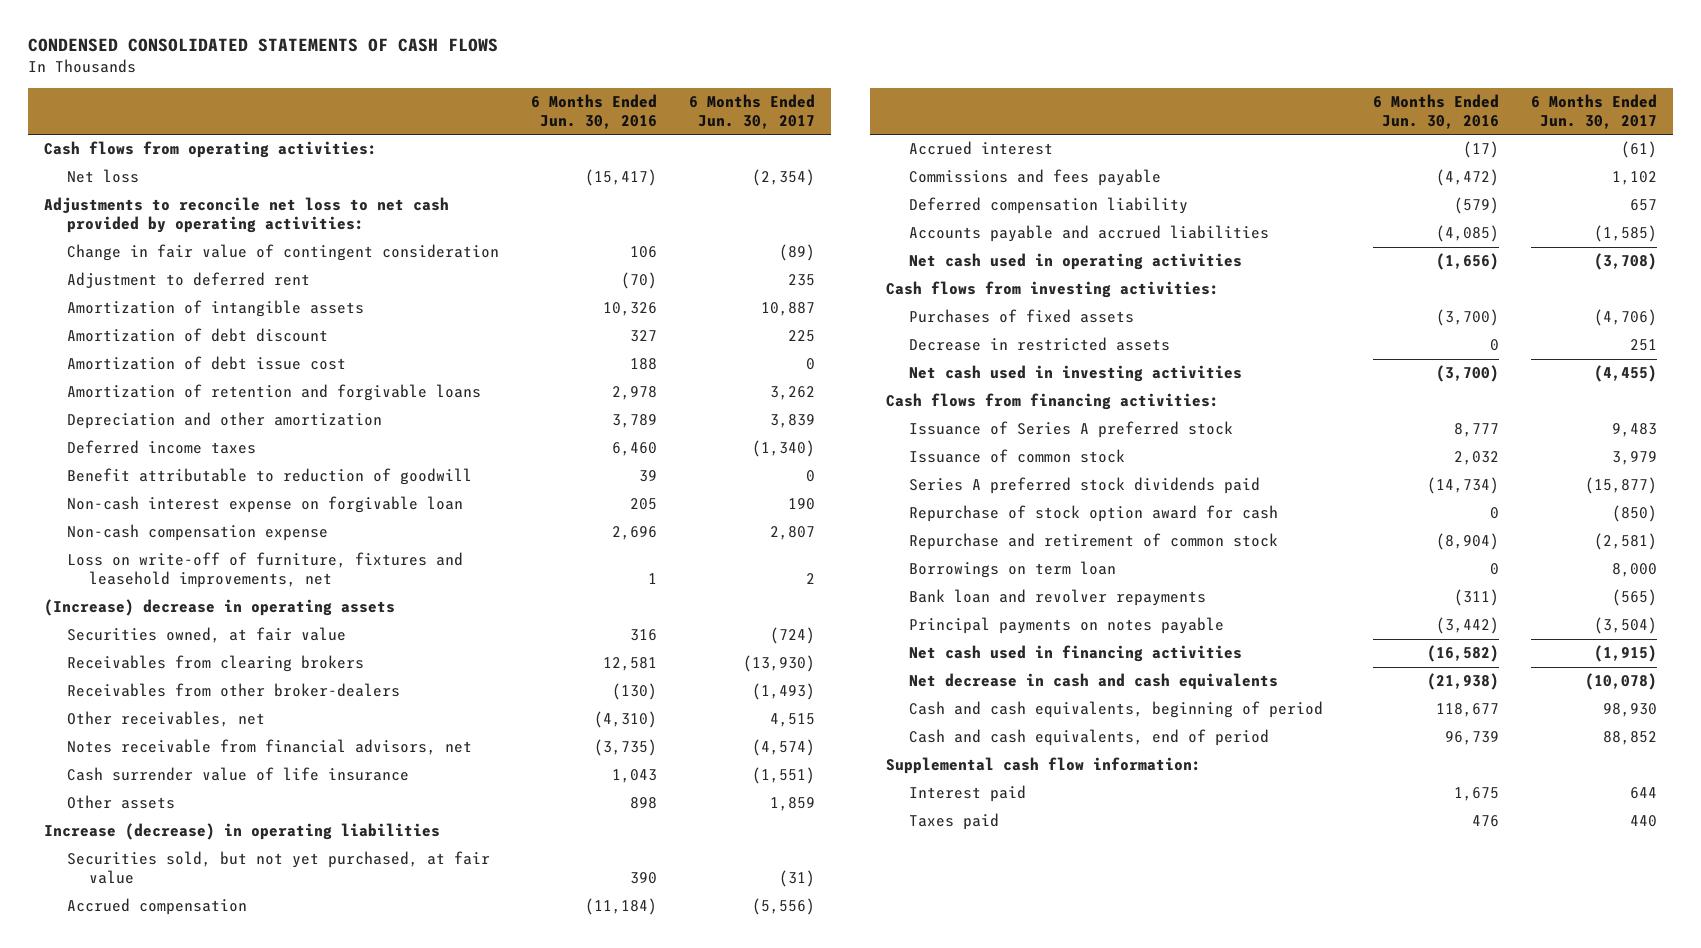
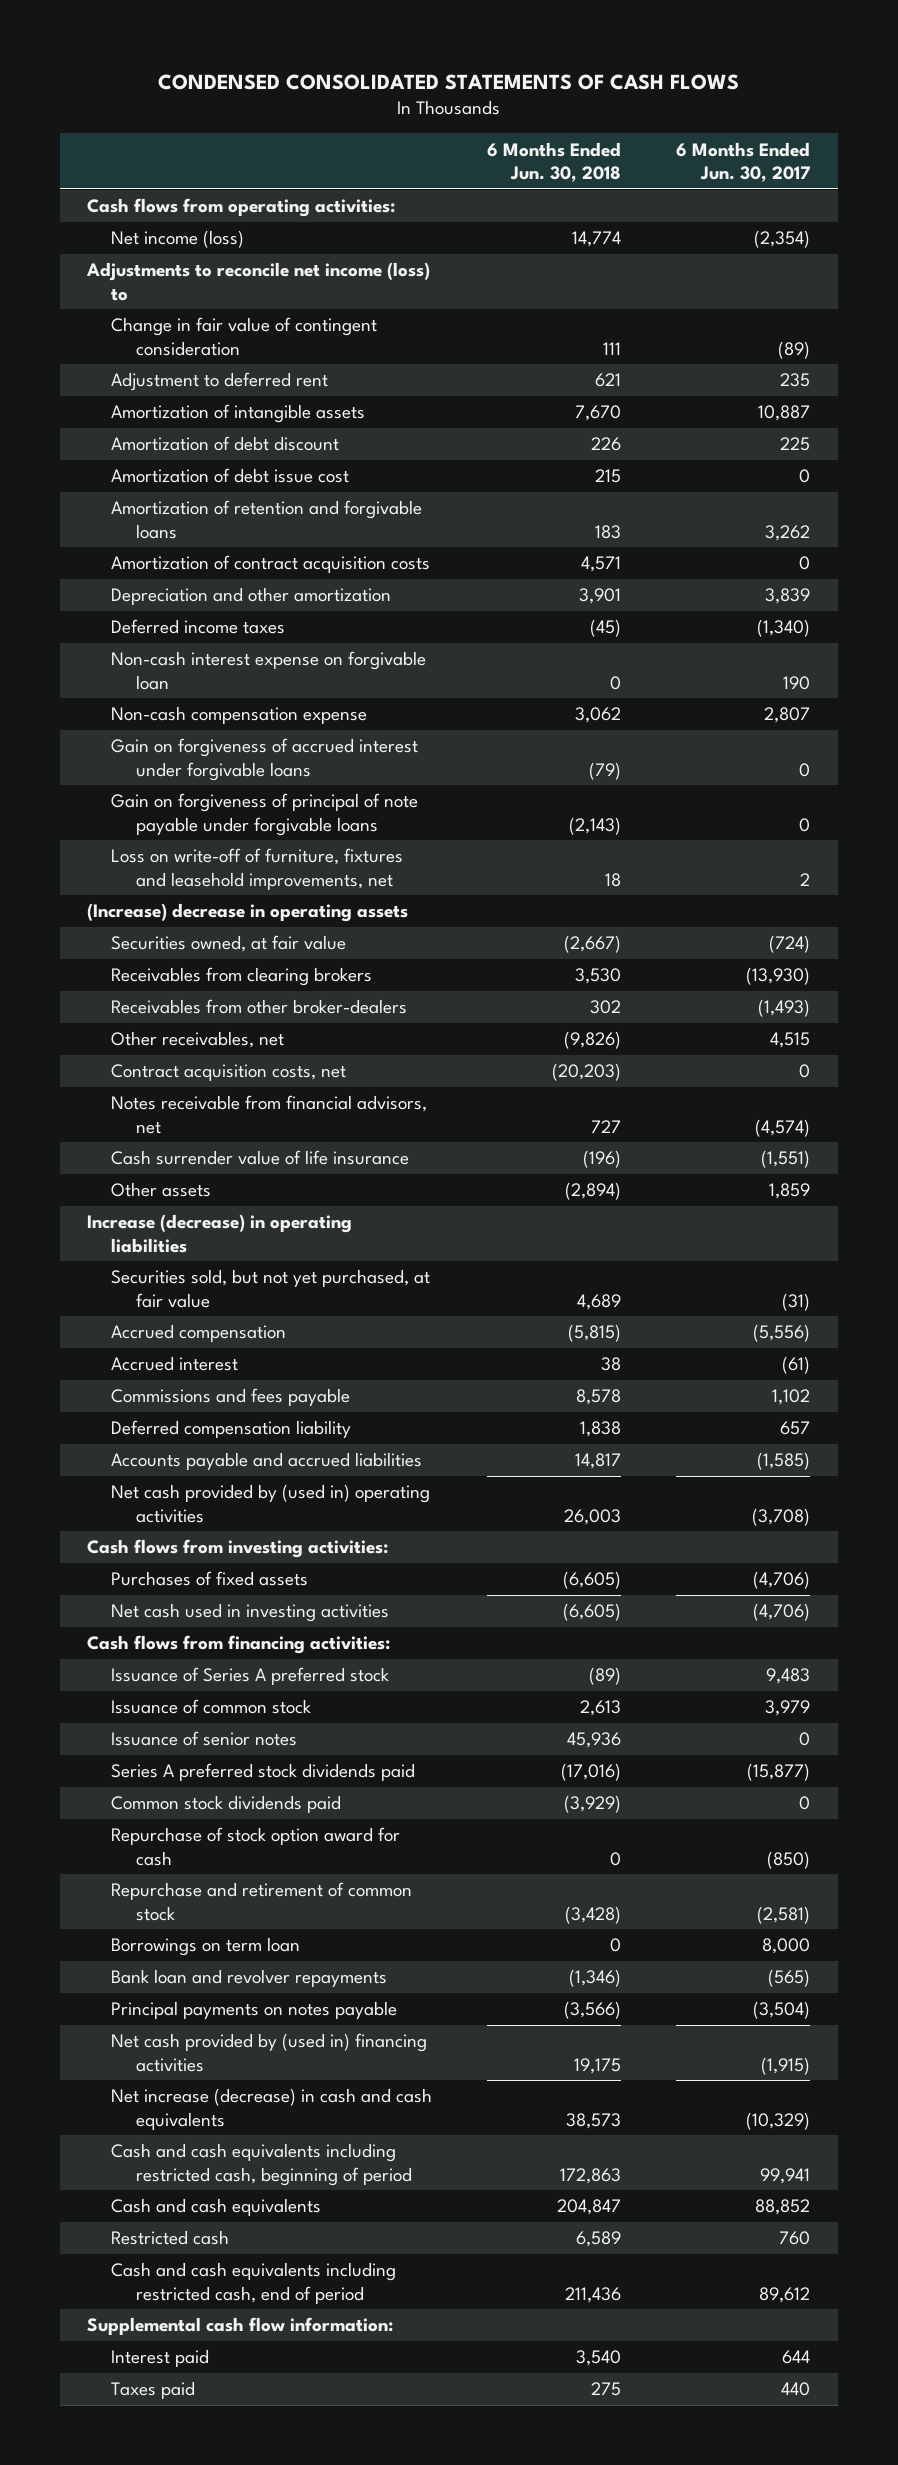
[530,94,657,129] 6 Months Ended Jun. 30, 2016 -> none
none -> [487,141,622,183] 6 Months Ended Jun. 30, 2018
[66,169,139,184] Net loss -> [111,230,245,249] Net income (loss)
[43,197,449,234] Adjustments to reconcile net loss to net cash provided by operating activities: -> [86,262,431,301] Adjustments to reconcile net income (loss) to
none -> [111,555,431,574] Amortization of contract acquisition costs
[66,468,472,486] Benefit attributable to reduction of goodwill -> none
none -> [111,738,419,781] Gain on forgiveness of accrued interest under forgivable loans
none -> [111,793,419,836] Gain on forgiveness of principal of note payable under forgivable loans
none -> [111,1064,347,1082] Contract acquisition costs, net
[908,253,1242,271] Net cash used in operating activities -> [111,1484,431,1523] Net cash provided by (used in) operating activities
[908,337,1170,352] Decrease in restricted assets -> none
[1594,365,1658,383] (4,455) -> [753,1603,811,1622] (4,706)
none -> [111,1731,298,1747] Issuance of senior notes
none -> [111,1795,342,1814] Common stock dividends paid
[908,645,1242,663] Net cash used in financing activities -> [111,2033,428,2072] Net cash provided by (used in) financing activities
[908,673,1278,691] Net decrease in cash and cash equivalents -> [111,2088,433,2130] Net increase (decrease) in cash and cash equivalents
[1585,673,1658,691] (10,078) -> [746,2111,811,2130] (10,329)
none -> [111,2143,412,2186] Cash and cash equivalents including restricted cash, beginning of period
[908,701,1323,719] Cash and cash equivalents, beginning of period -> [111,2198,322,2217] Cash and cash equivalents
[1603,703,1658,718] 98,930 -> [755,2199,811,2216] 88,852
none -> [111,2230,230,2246] Restricted cash
[908,729,1269,747] Cash and cash equivalents, end of period -> [111,2262,397,2304] Cash and cash equivalents including restricted cash, end of period
[1603,731,1658,746] 88,852 -> [759,2286,811,2303] 89,612

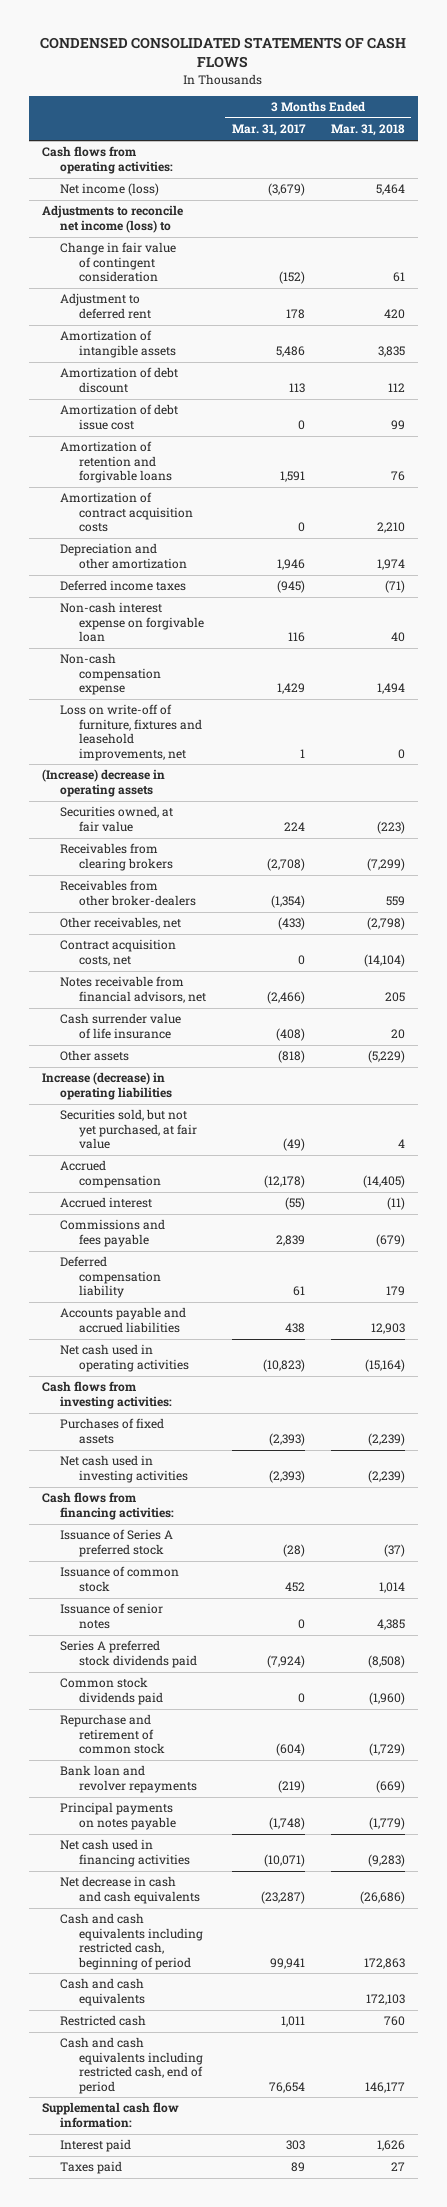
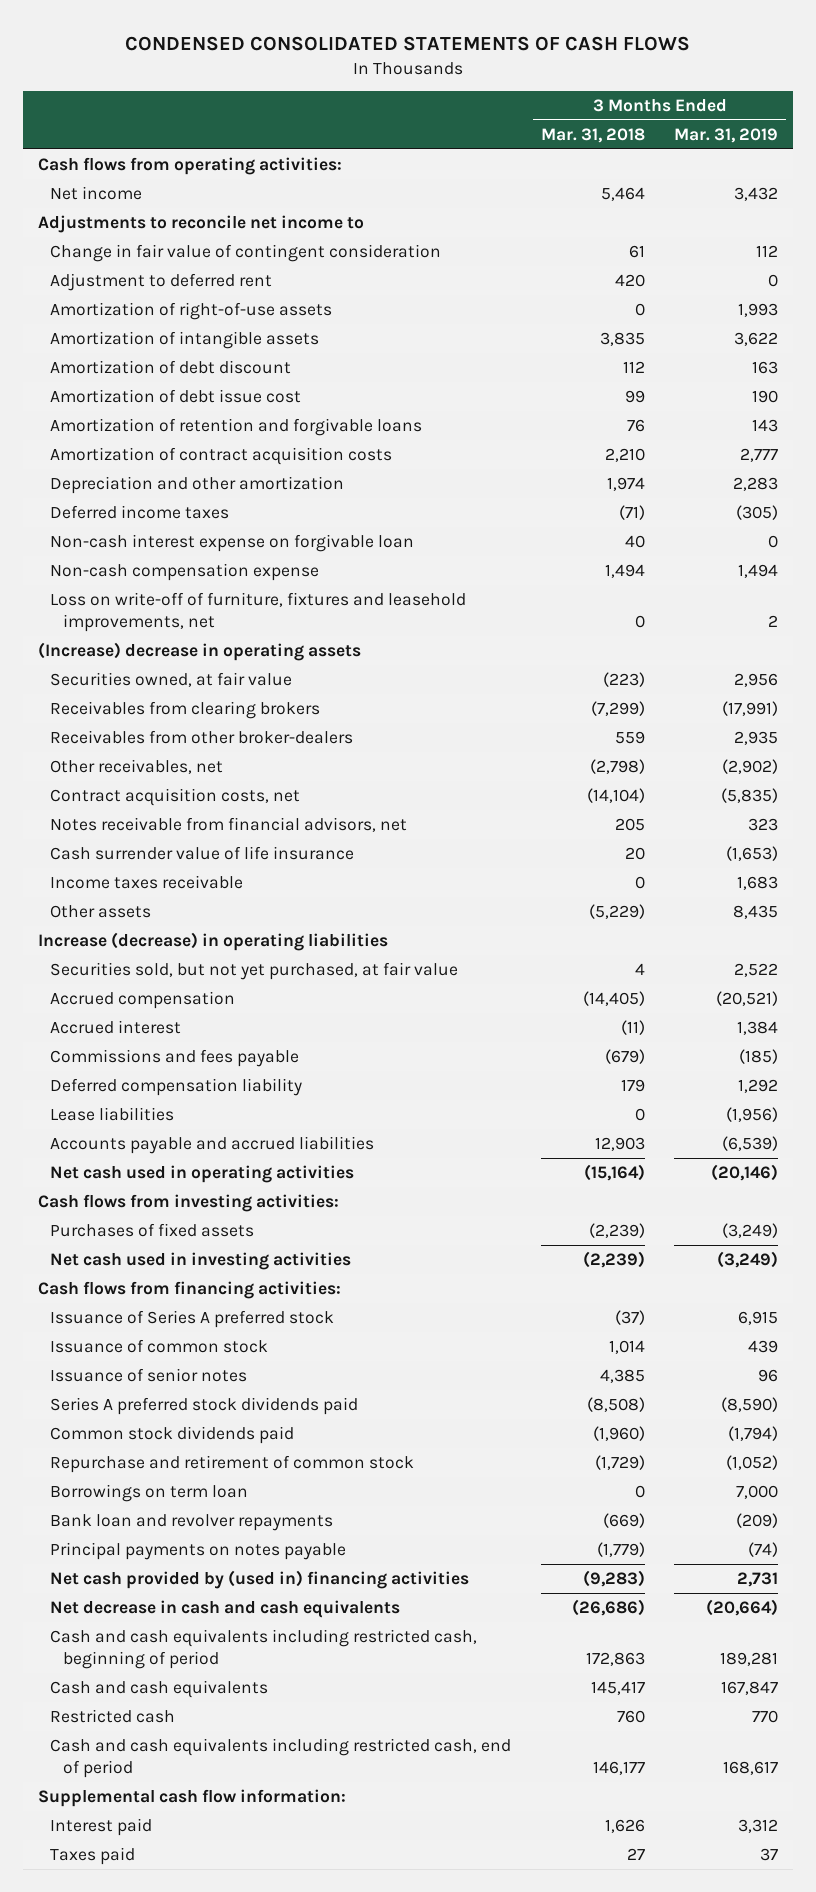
[231,124,306,137] Mar. 31, 2017 -> none
none -> [674,127,779,143] Mar. 31, 2019
[60,183,160,197] Net income (loss) -> [50,185,143,200] Net income
[42,205,184,233] Adjustments to reconcile net income (loss) to -> [37,214,364,233] Adjustments to reconcile net income to
none -> [50,301,333,320] Amortization of right-of-use assets
none -> [50,874,244,889] Income taxes receivable
none -> [50,1106,175,1121] Lease liabilities
none -> [50,1483,249,1502] Borrowings on term loan
[60,1839,190,1867] Net cash used in financing activities -> [50,1569,470,1589] Net cash provided by (used in) financing activities
[365,1993,405,2005] 172,103 -> [590,1680,645,1695] 145,417

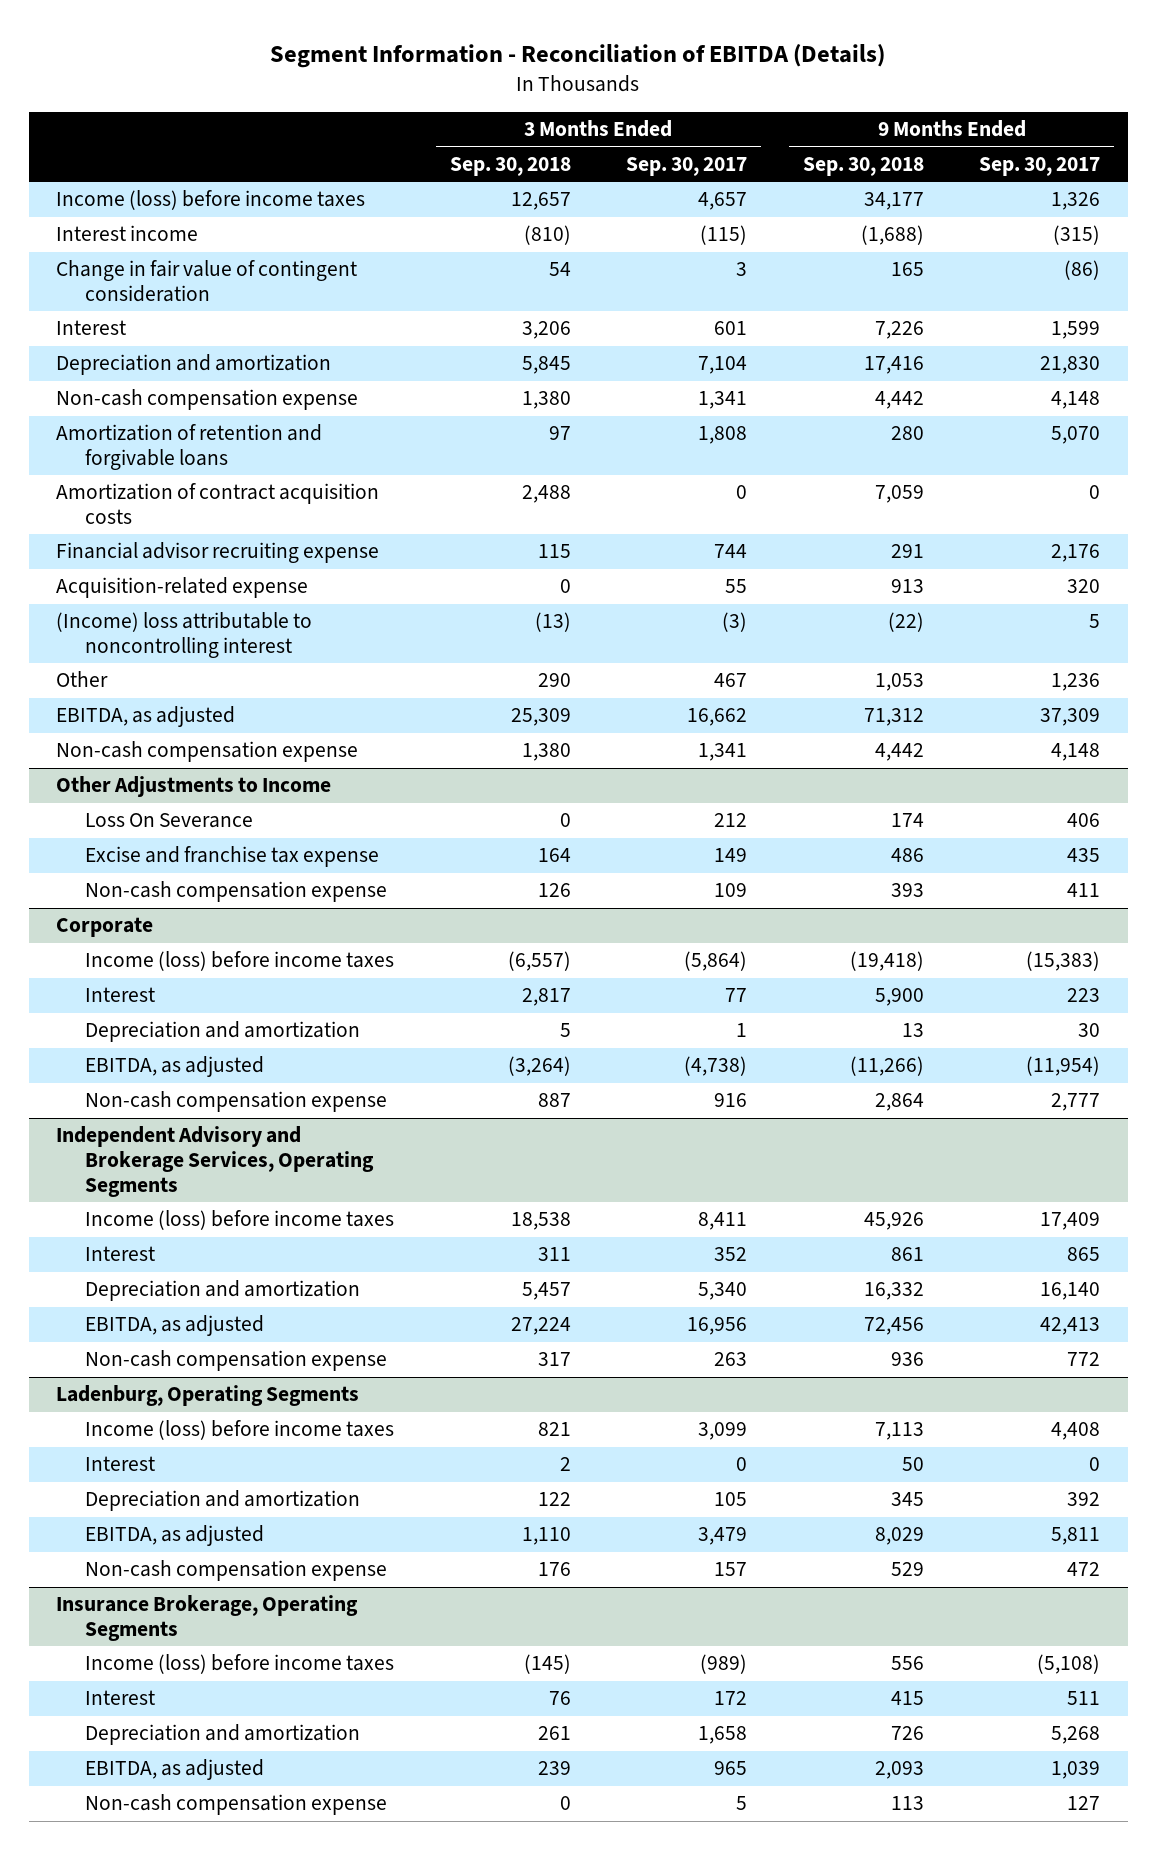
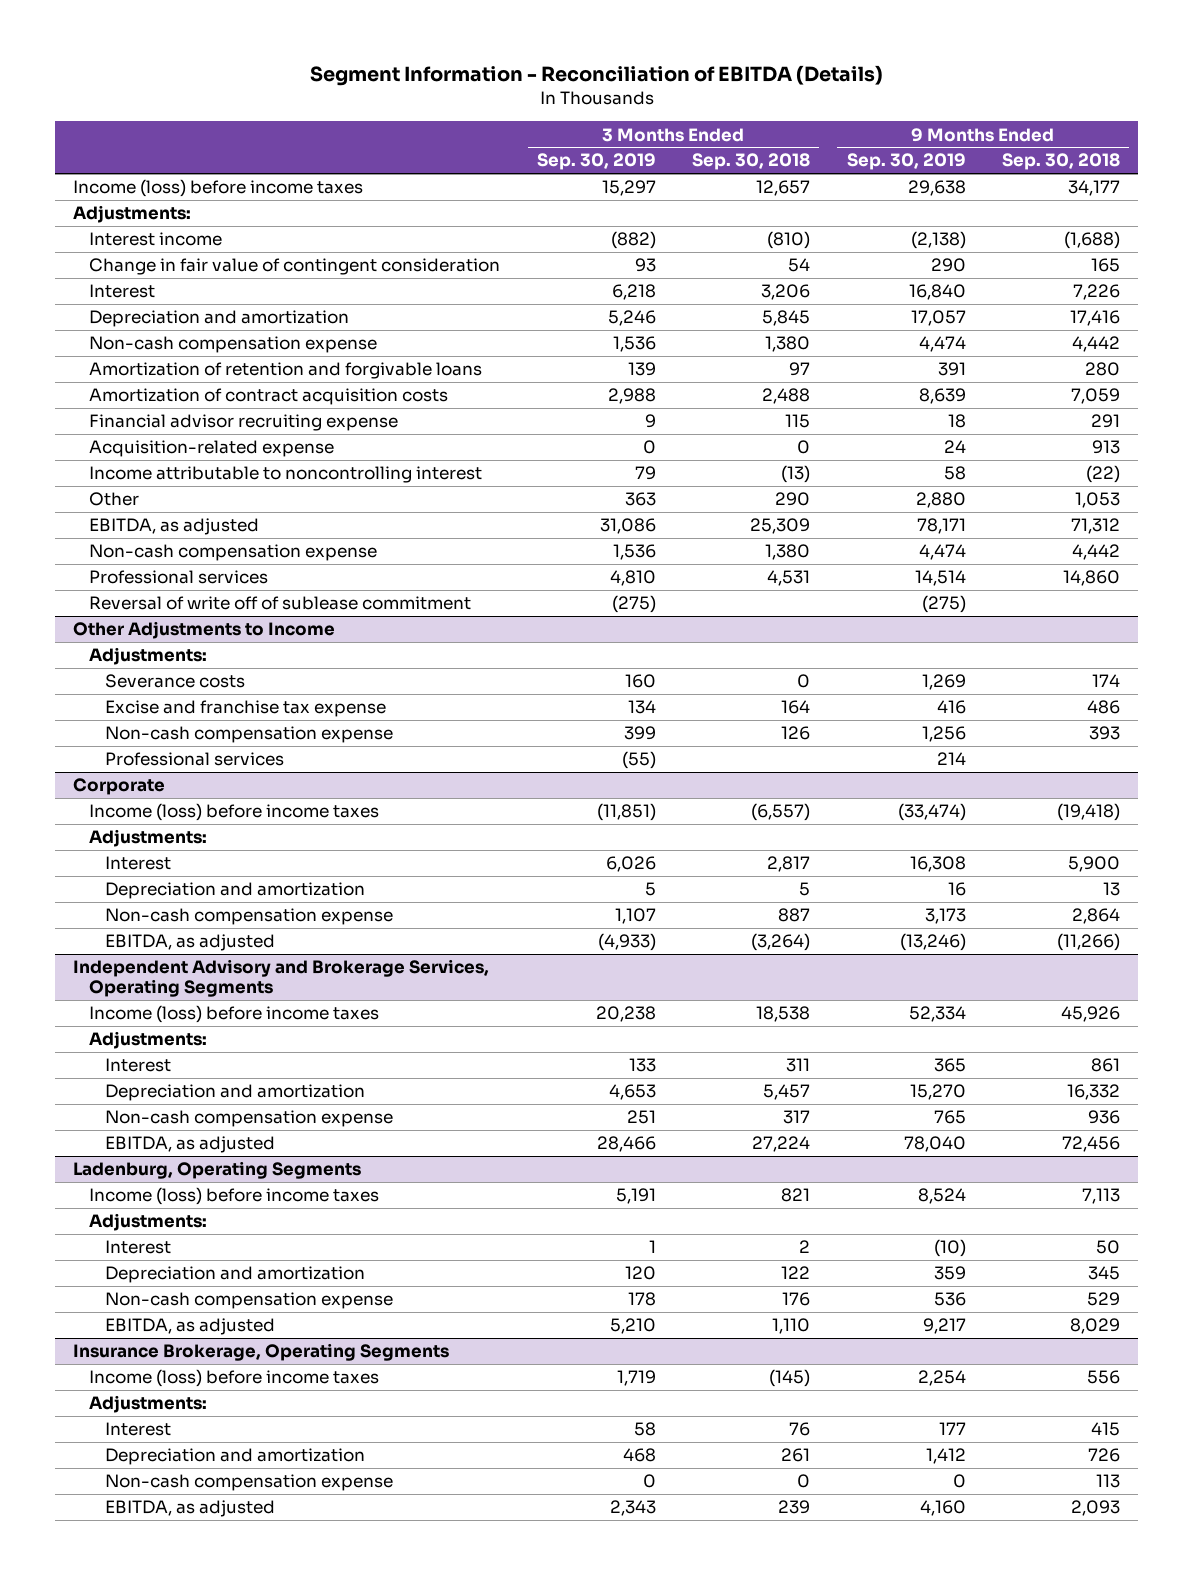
[626,157,748,177] Sep. 30, 2017 -> none
[979,157,1101,177] Sep. 30, 2017 -> none
none -> [536,153,656,171] Sep. 30, 2019
none -> [846,153,966,171] Sep. 30, 2019
none -> [73,205,192,224] Adjustments:
[56,612,313,659] (Income) loss attributable to noncontrolling interest -> [89,466,483,484] Income attributable to noncontrolling interest
none -> [89,570,269,585] Professional services
none -> [89,596,472,611] Reversal of write off of sublease commitment
none -> [89,647,208,666] Adjustments:
[85,813,254,829] Loss On Severance -> [105,674,246,689] Severance costs
none -> [105,752,285,767] Professional services
none -> [89,829,208,848] Adjustments:
[85,1056,265,1078] EBITDA, as adjusted -> [105,934,276,952] EBITDA, as adjusted
none -> [89,1031,208,1050] Adjustments:
[85,1315,265,1337] EBITDA, as adjusted -> [105,1136,276,1154] EBITDA, as adjusted
none -> [89,1213,208,1232] Adjustments:
[85,1525,265,1547] EBITDA, as adjusted -> [105,1318,276,1336] EBITDA, as adjusted
none -> [89,1395,208,1414] Adjustments:
[85,1759,265,1781] EBITDA, as adjusted -> [105,1500,276,1518] EBITDA, as adjusted

